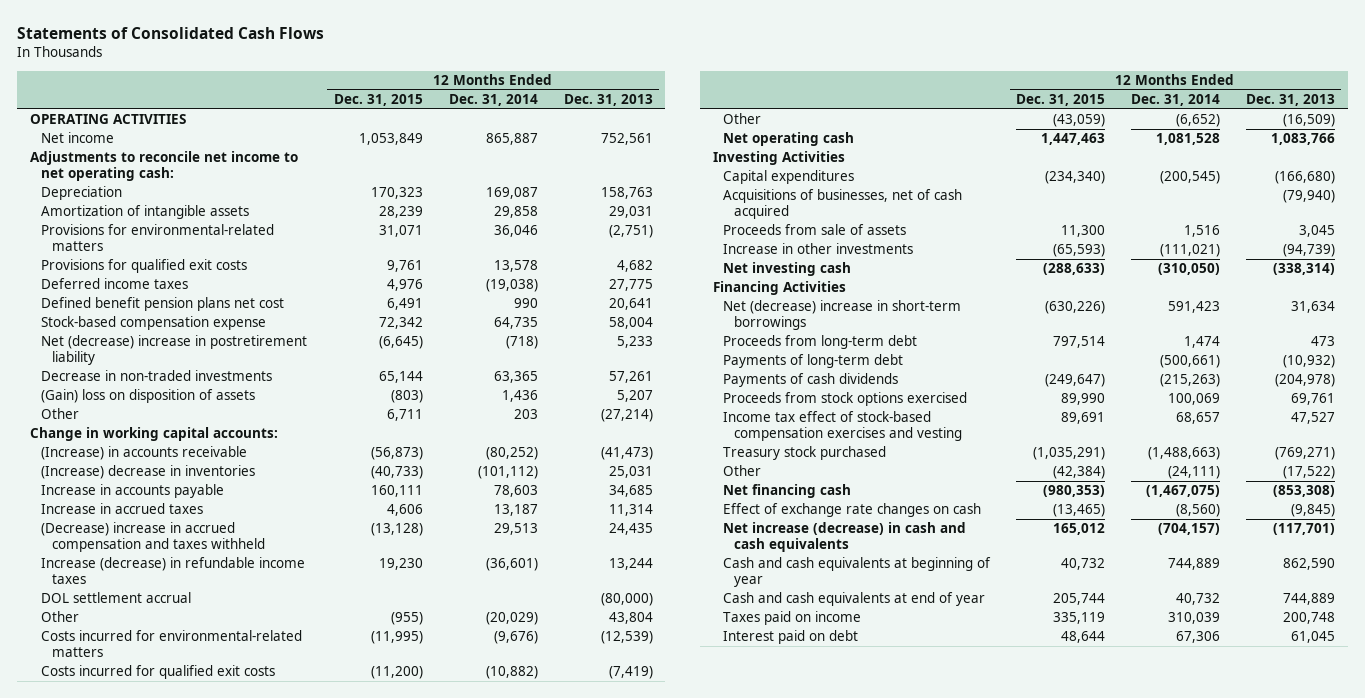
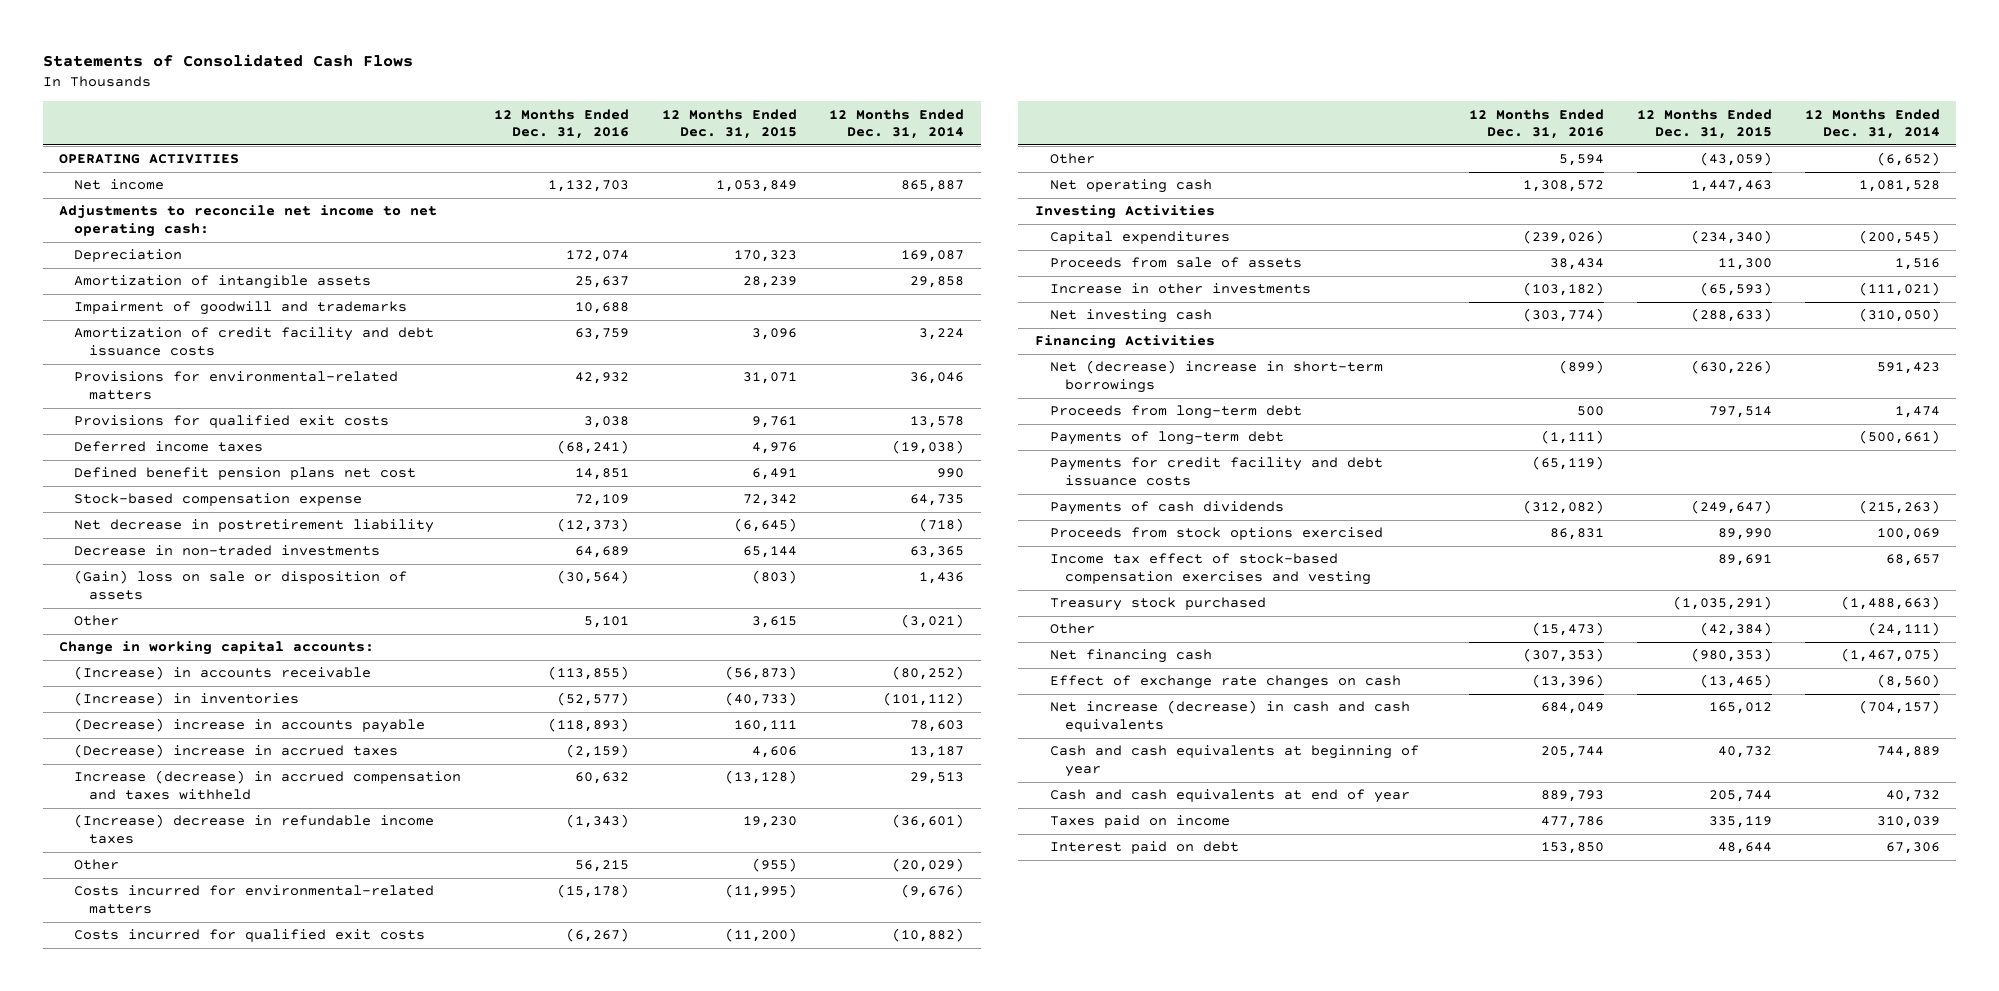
[563,94,653,107] Dec. 31, 2013 -> none
none -> [493,108,629,140] 12 Months Ended Dec. 31, 2016
none -> [74,301,408,316] Impairment of goodwill and trademarks
none -> [74,327,435,357] Amortization of credit facility and debt issuance costs
[41,335,308,366] Net (decrease) increase in postretirement liability -> [74,519,435,534] Net decrease in postretirement liability
[41,389,256,404] (Gain) loss on disposition of assets -> [74,570,408,601] (Gain) loss on sale or disposition of assets
[386,409,423,422] 6,711 -> [751,616,797,629] 3,615
[513,409,538,420] 203 -> [901,614,965,629] (3,021)
[41,592,192,604] DOL settlement accrual -> none
[41,465,256,480] (Increase) decrease in inventories -> [74,692,300,707] (Increase) in inventories
[41,484,225,499] Increase in accounts payable -> [74,718,426,734] (Decrease) increase in accounts payable
[41,503,204,515] Increase in accrued taxes -> [74,744,399,759] (Decrease) increase in accrued taxes
[41,522,265,553] (Decrease) increase in accrued compensation and taxes withheld -> [74,770,462,801] Increase (decrease) in accrued compensation and taxes withheld
[41,557,306,585] Increase (decrease) in refundable income taxes -> [74,814,435,845] (Increase) decrease in refundable income taxes
[723,189,963,220] Acquisitions of businesses, net of cash acquired -> none
none -> [1049,457,1383,487] Payments for credit facility and debt issuance costs

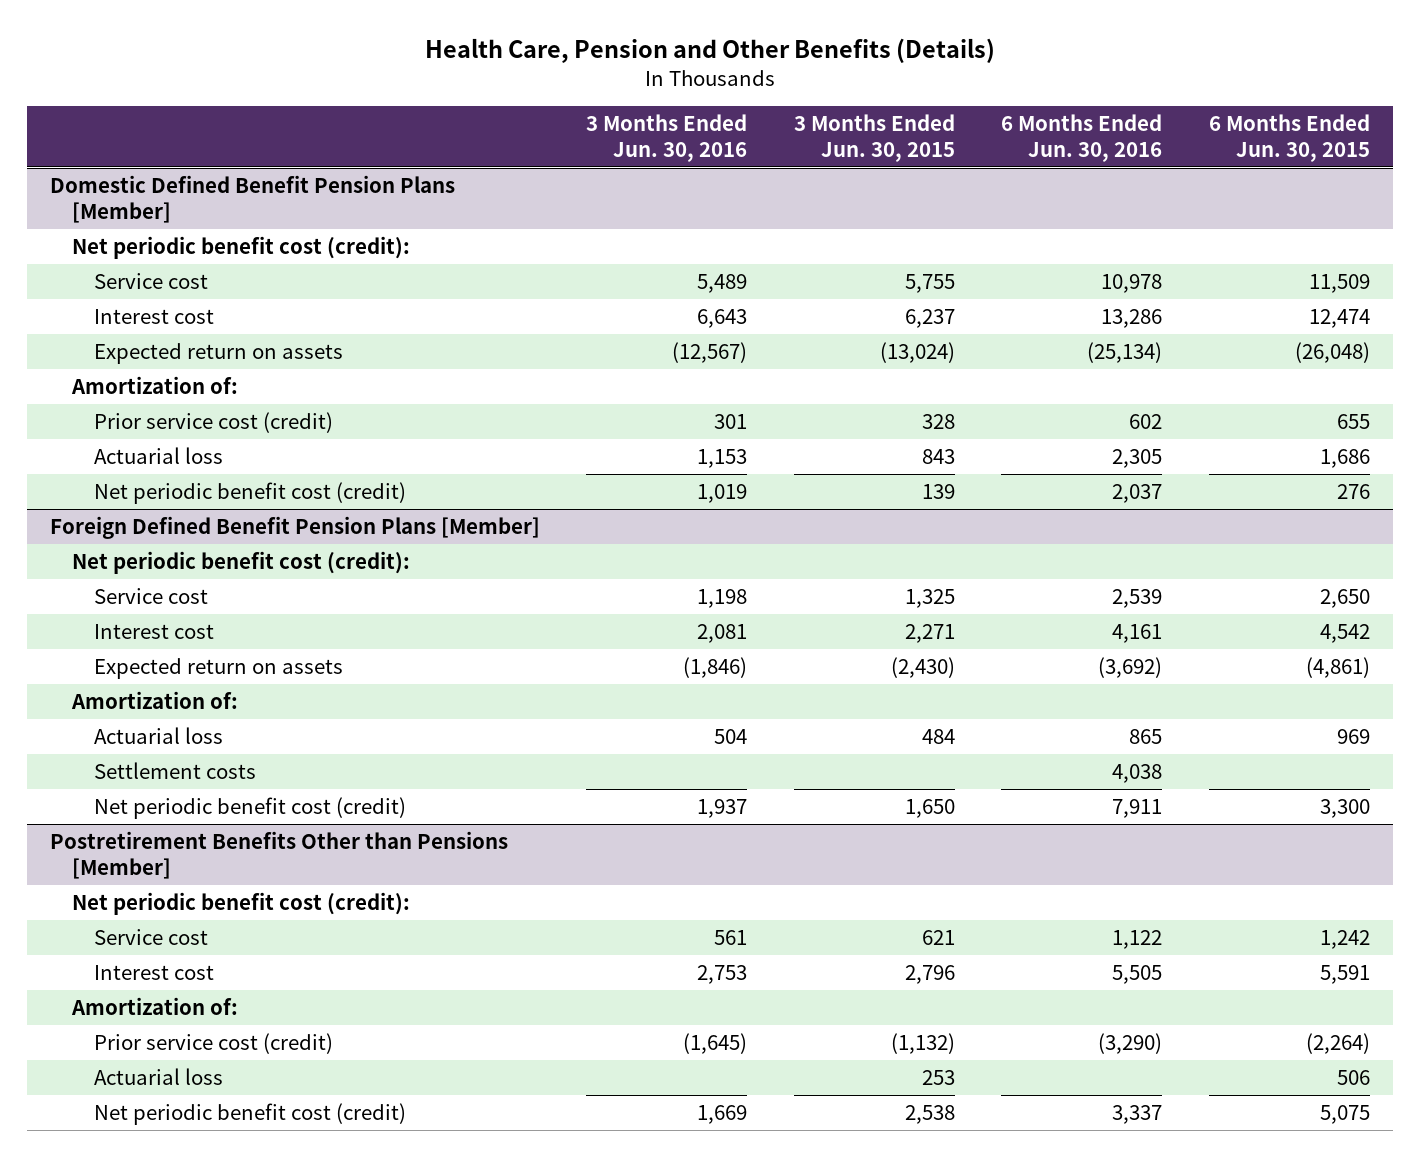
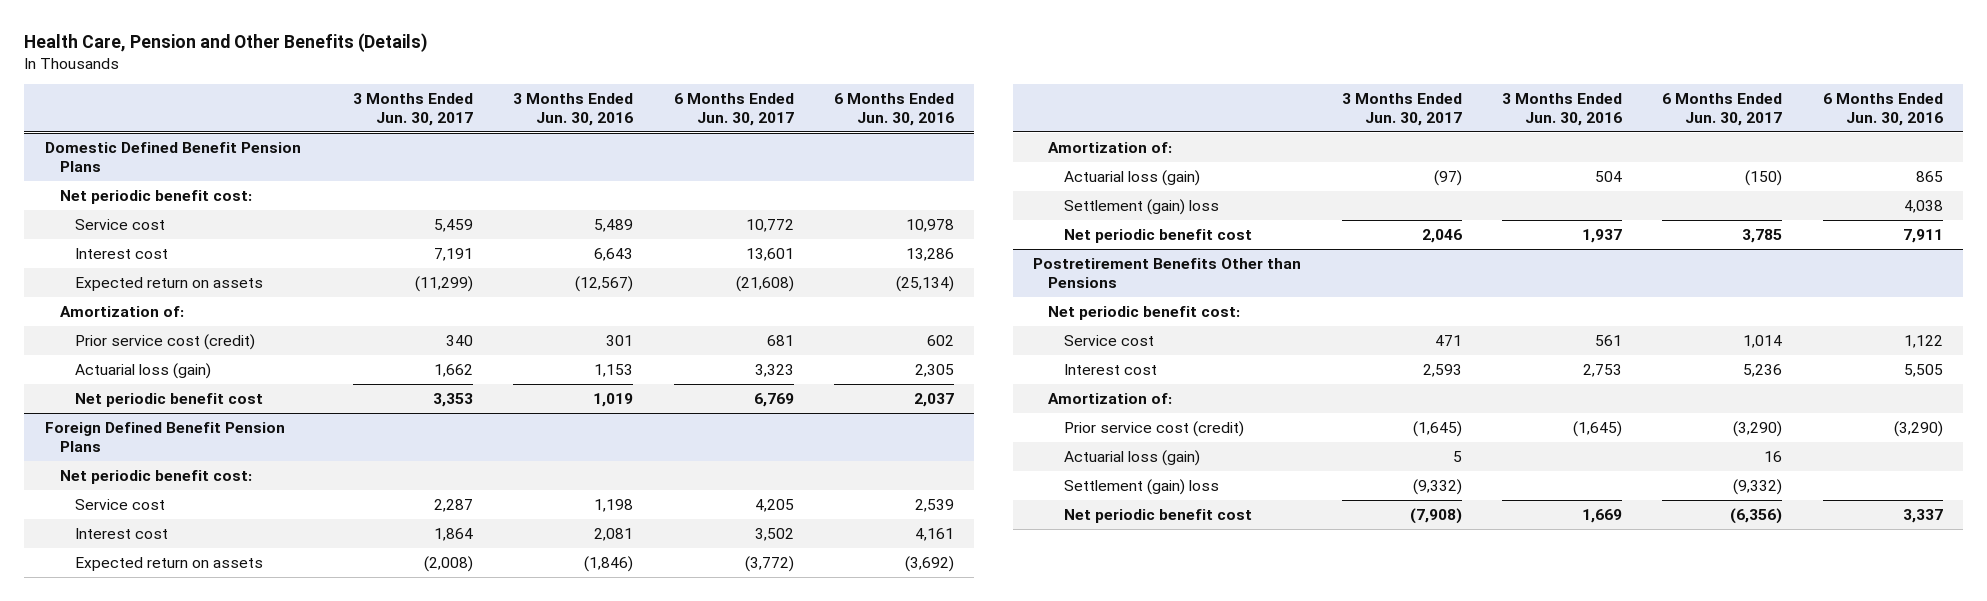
[793,113,955,162] 3 Months Ended Jun. 30, 2015 -> none
[1208,113,1370,162] 6 Months Ended Jun. 30, 2015 -> none
none -> [352,93,473,127] 3 Months Ended Jun. 30, 2017
none -> [673,93,794,127] 6 Months Ended Jun. 30, 2017
[49,174,455,223] Domestic Defined Benefit Pension Plans [Member] -> [44,141,301,172] Domestic Defined Benefit Pension Plans
[71,235,410,259] Net periodic benefit cost (credit): -> [59,189,252,204] Net periodic benefit cost:
[93,446,223,464] Actuarial loss -> [75,362,212,379] Actuarial loss (gain)
[93,481,406,504] Net periodic benefit cost (credit) -> [75,392,264,407] Net periodic benefit cost
[49,515,540,539] Foreign Defined Benefit Pension Plans [Member] -> [44,421,285,452] Foreign Defined Benefit Pension Plans
[71,550,410,574] Net periodic benefit cost (credit): -> [59,469,252,484] Net periodic benefit cost:
[93,726,223,744] Actuarial loss -> [1063,169,1200,186] Actuarial loss (gain)
[93,761,256,779] Settlement costs -> [1063,198,1219,215] Settlement (gain) loss
[93,796,406,819] Net periodic benefit cost (credit) -> [1063,228,1252,243] Net periodic benefit cost
[49,830,508,879] Postretirement Benefits Other than Pensions [Member] -> [1033,257,1302,288] Postretirement Benefits Other than Pensions
[71,891,410,915] Net periodic benefit cost (credit): -> [1048,305,1241,320] Net periodic benefit cost:
[93,1067,223,1085] Actuarial loss -> [1063,449,1200,466] Actuarial loss (gain)
none -> [1063,478,1219,495] Settlement (gain) loss
[93,1102,406,1125] Net periodic benefit cost (credit) -> [1063,508,1252,523] Net periodic benefit cost

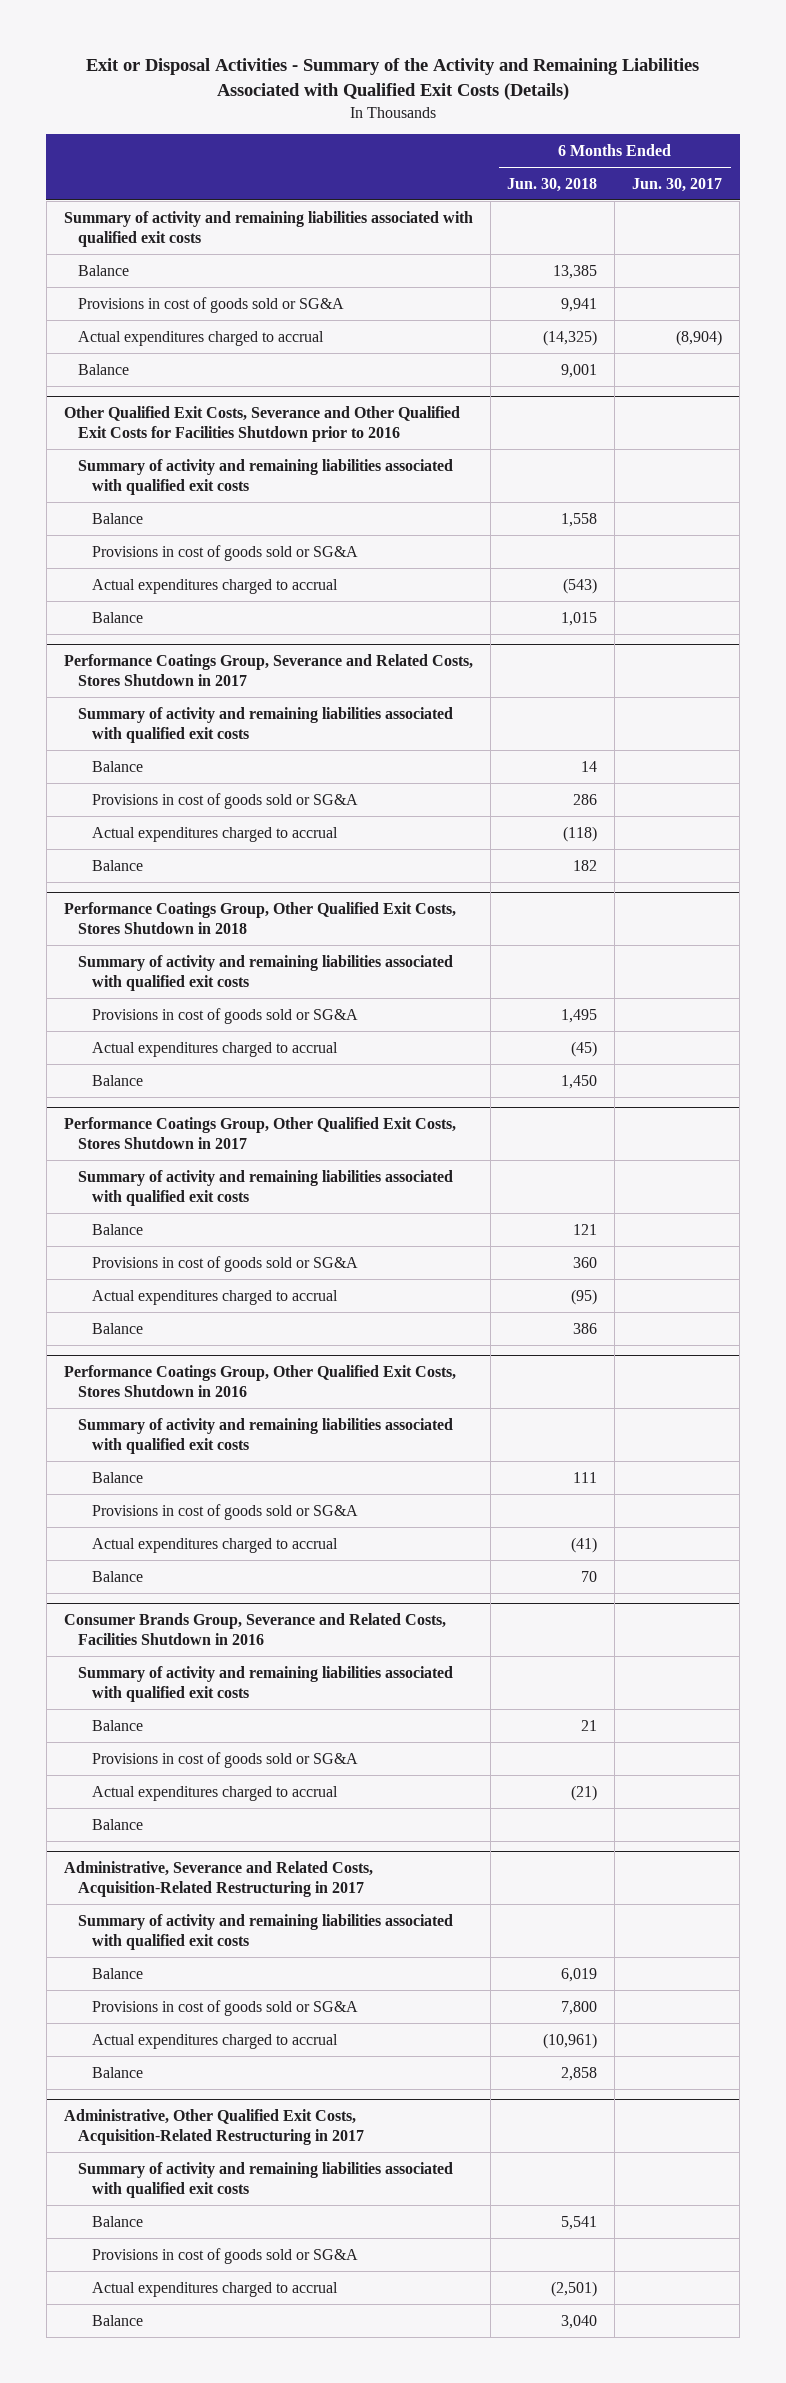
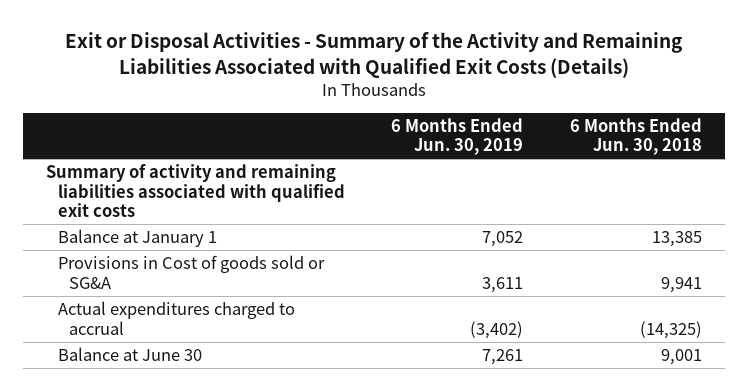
[632,177,723,192] Jun. 30, 2017 -> none
none -> [391,117,524,156] 6 Months Ended Jun. 30, 2019
[77,264,129,276] Balance -> [57,229,217,248] Balance at January 1
[77,296,344,313] Provisions in cost of goods sold or SG&A -> [57,255,325,289] Provisions in Cost of goods sold or SG&A
[63,405,460,442] Other Qualified Exit Costs, Severance and Other Qualified Exit Costs for Facilities Shutdown prior to 2016 -> none
[77,458,453,495] Summary of activity and remaining liabilities associated with qualified exit costs -> none
[92,512,144,524] Balance -> none
[92,544,359,561] Provisions in cost of goods sold or SG&A -> none
[92,578,339,594] Actual expenditures charged to accrual -> none
[92,611,144,623] Balance -> none
[63,653,473,686] Performance Coatings Group, Severance and Related Costs, Stores Shutdown in 2017 -> none
[77,706,453,743] Summary of activity and remaining liabilities associated with qualified exit costs -> none
[92,760,144,772] Balance -> none
[92,792,359,809] Provisions in cost of goods sold or SG&A -> none
[92,826,339,842] Actual expenditures charged to accrual -> none
[92,859,144,871] Balance -> none
[63,901,456,934] Performance Coatings Group, Other Qualified Exit Costs, Stores Shutdown in 2018 -> none
[77,954,453,991] Summary of activity and remaining liabilities associated with qualified exit costs -> none
[92,1007,359,1024] Provisions in cost of goods sold or SG&A -> none
[92,1041,339,1057] Actual expenditures charged to accrual -> none
[92,1074,144,1086] Balance -> none
[63,1116,456,1149] Performance Coatings Group, Other Qualified Exit Costs, Stores Shutdown in 2017 -> none
[77,1169,453,1206] Summary of activity and remaining liabilities associated with qualified exit costs -> none
[92,1223,144,1235] Balance -> none
[92,1255,359,1272] Provisions in cost of goods sold or SG&A -> none
[92,1289,339,1305] Actual expenditures charged to accrual -> none
[92,1322,144,1334] Balance -> none
[63,1364,456,1397] Performance Coatings Group, Other Qualified Exit Costs, Stores Shutdown in 2016 -> none
[77,1417,453,1454] Summary of activity and remaining liabilities associated with qualified exit costs -> none
[92,1471,144,1483] Balance -> none
[92,1503,359,1520] Provisions in cost of goods sold or SG&A -> none
[92,1537,339,1553] Actual expenditures charged to accrual -> none
[92,1570,144,1582] Balance -> none
[63,1612,446,1645] Consumer Brands Group, Severance and Related Costs, Facilities Shutdown in 2016 -> none
[77,1665,453,1702] Summary of activity and remaining liabilities associated with qualified exit costs -> none
[92,1719,144,1731] Balance -> none
[92,1751,359,1768] Provisions in cost of goods sold or SG&A -> none
[92,1785,339,1801] Actual expenditures charged to accrual -> none
[92,1818,144,1830] Balance -> none
[63,1860,373,1897] Administrative, Severance and Related Costs, Acquisition-Related Restructuring in 2017 -> none
[77,1913,453,1950] Summary of activity and remaining liabilities associated with qualified exit costs -> none
[92,1967,144,1979] Balance -> none
[92,1999,359,2016] Provisions in cost of goods sold or SG&A -> none
[92,2033,339,2049] Actual expenditures charged to accrual -> none
[92,2066,144,2078] Balance -> none
[63,2108,364,2145] Administrative, Other Qualified Exit Costs, Acquisition-Related Restructuring in 2017 -> none
[77,2161,453,2198] Summary of activity and remaining liabilities associated with qualified exit costs -> none
[92,2215,144,2227] Balance -> none
[92,2247,359,2264] Provisions in cost of goods sold or SG&A -> none
[92,2281,339,2297] Actual expenditures charged to accrual -> none
[92,2314,144,2326] Balance -> none
[77,363,129,375] Balance -> [57,347,202,362] Balance at June 30

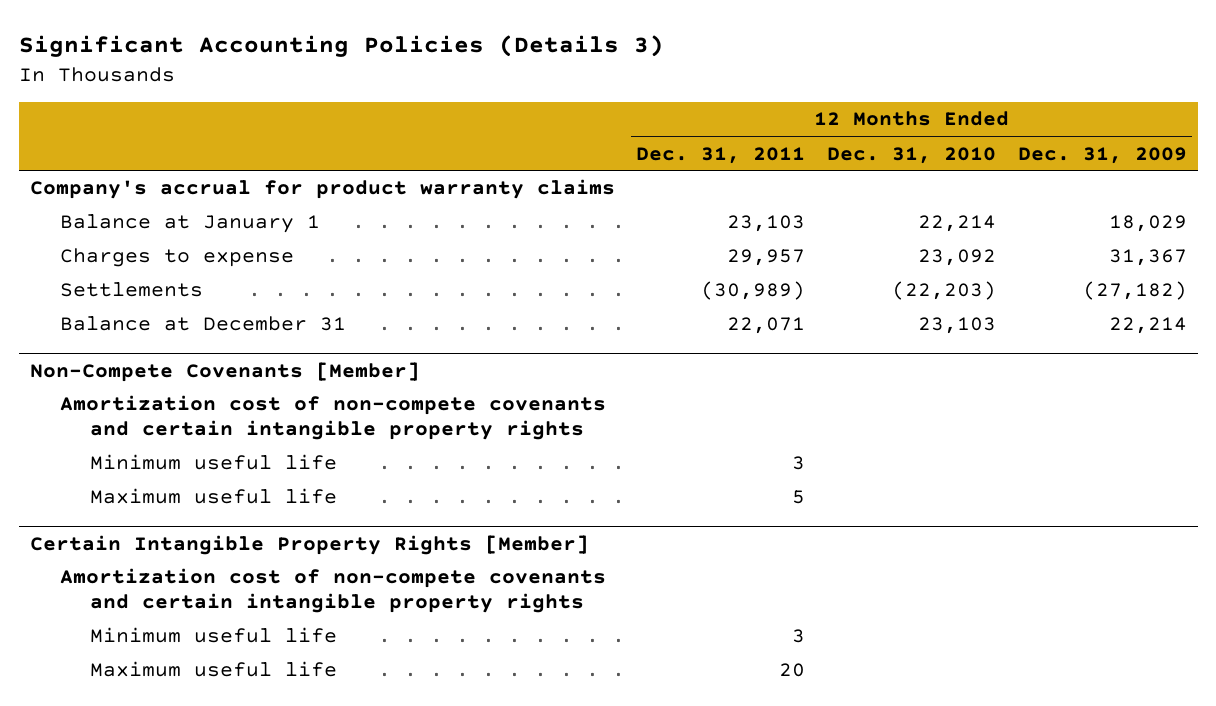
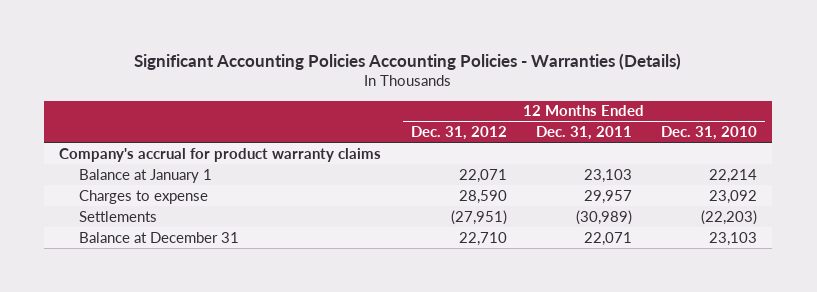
[18,34,664,57] Significant Accounting Policies (Details 3) -> [134,52,682,70] Significant Accounting Policies Accounting Policies - Warranties (Details)
[1017,146,1187,164] Dec. 31, 2009 -> none
none -> [410,126,507,141] Dec. 31, 2012
[29,361,420,382] Non-Compete Covenants [Member] -> none
[59,395,606,441] Amortization cost of non-compete covenants and certain intangible property rights -> none
[89,454,337,471] Minimum useful life -> none
[89,488,337,505] Maximum useful life -> none
[29,534,589,555] Certain Intangible Property Rights [Member] -> none
[59,568,606,614] Amortization cost of non-compete covenants and certain intangible property rights -> none
[89,627,337,644] Minimum useful life -> none
[89,661,337,678] Maximum useful life -> none

